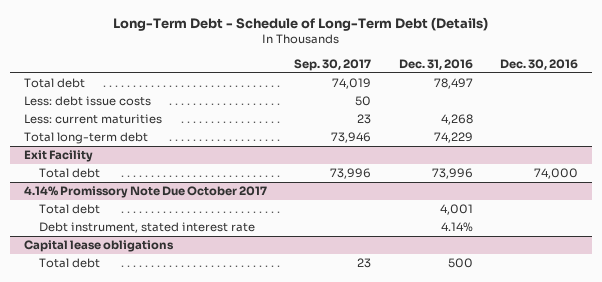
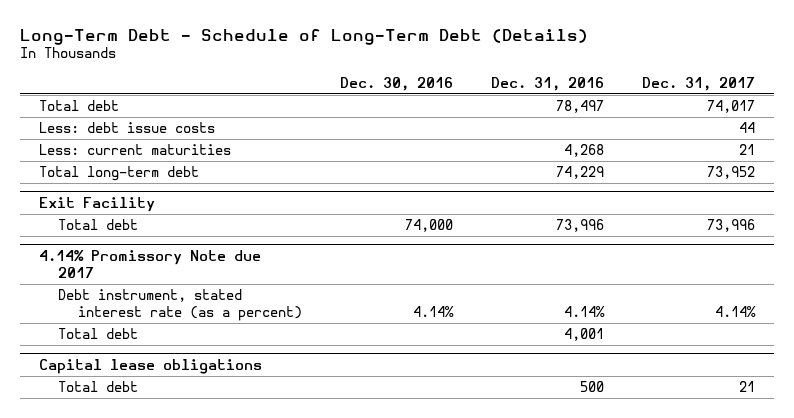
[294,58,372,71] Sep. 30, 2017 -> none
none -> [642,76,756,91] Dec. 31, 2017
[23,186,267,199] 4.14% Promissory Note Due October 2017 -> [38,249,261,279] 4.14% Promissory Note due 2017
none -> [58,289,302,322] Debt instrument, stated interest rate (as a percent)
[39,222,256,234] Debt instrument, stated interest rate -> none

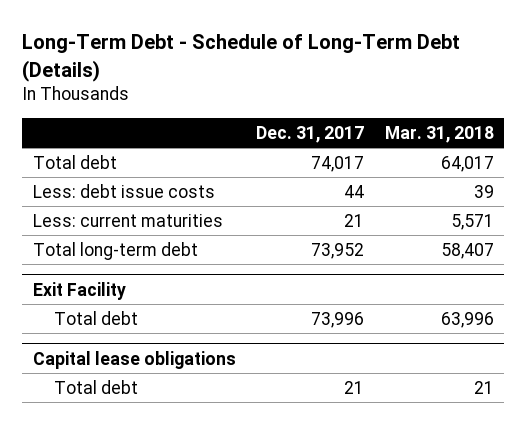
[339,76,453,91] Dec. 30, 2016 -> none
[491,76,605,91] Dec. 31, 2016 -> none
none -> [384,125,494,143] Mar. 31, 2018
[38,249,261,279] 4.14% Promissory Note due 2017 -> none
[58,289,302,322] Debt instrument, stated interest rate (as a percent) -> none
[58,328,139,340] Total debt -> none

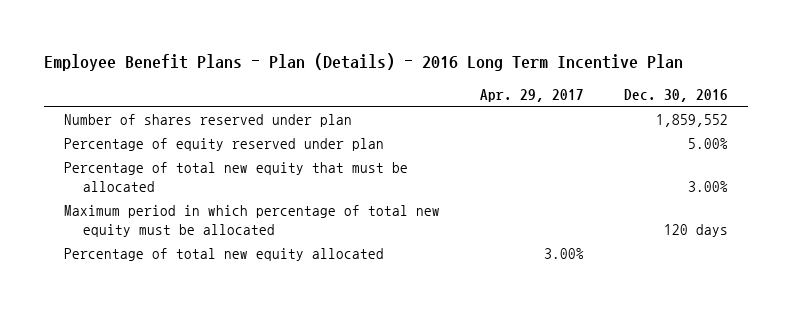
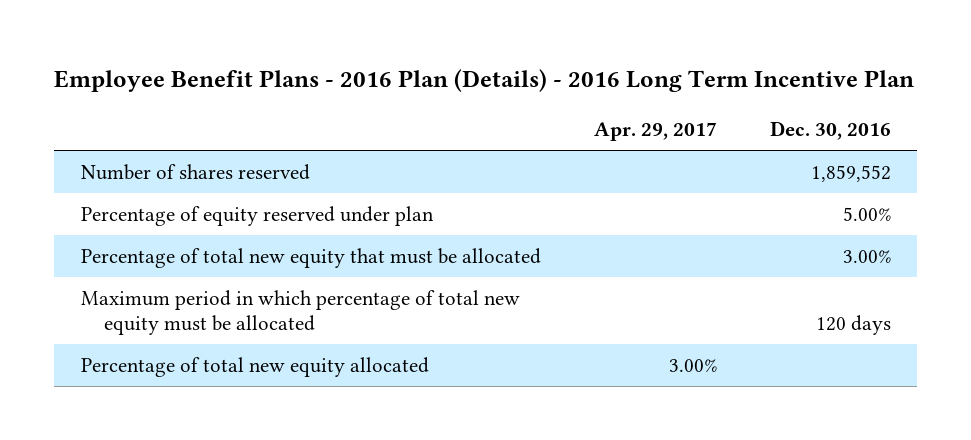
[43,53,683,72] Employee Benefit Plans - Plan (Details) - 2016 Long Term Incentive Plan -> [54,69,915,93] Employee Benefit Plans - 2016 Plan (Details) - 2016 Long Term Incentive Plan
[63,113,352,127] Number of shares reserved under plan -> [80,163,310,180] Number of shares reserved

